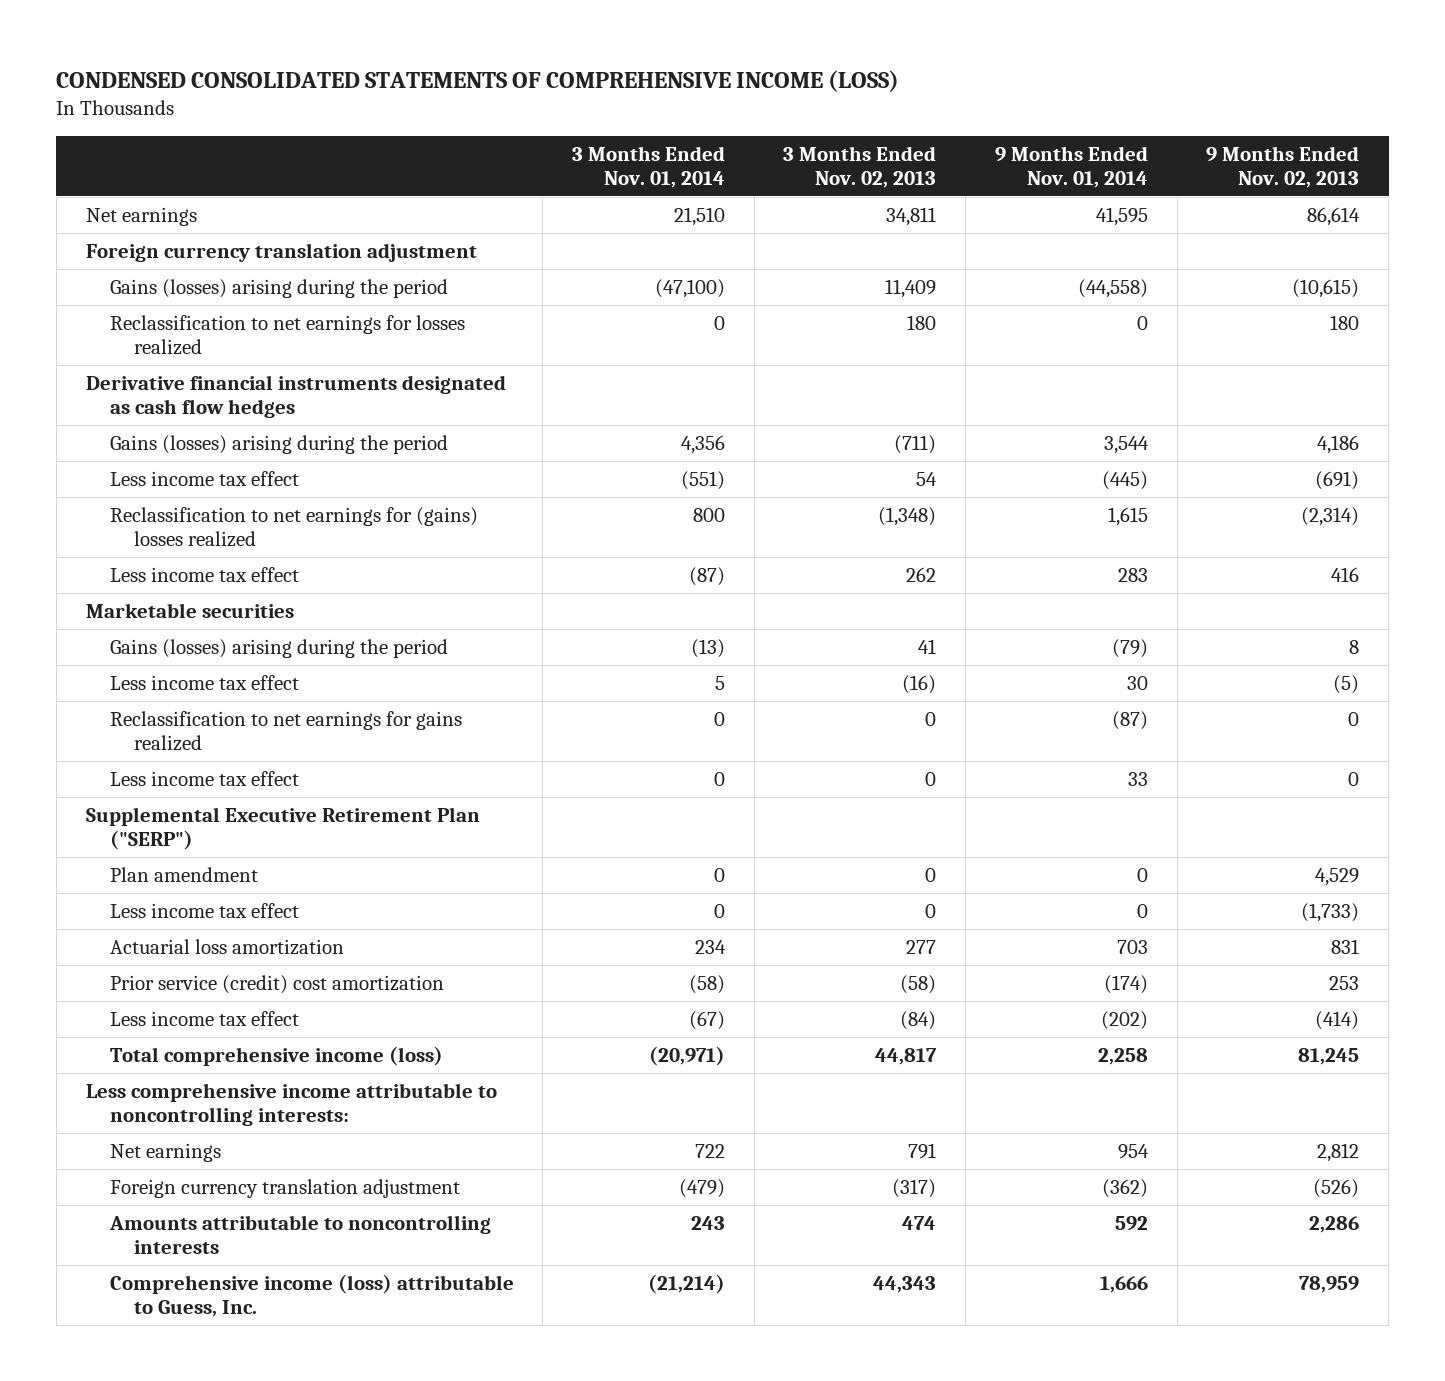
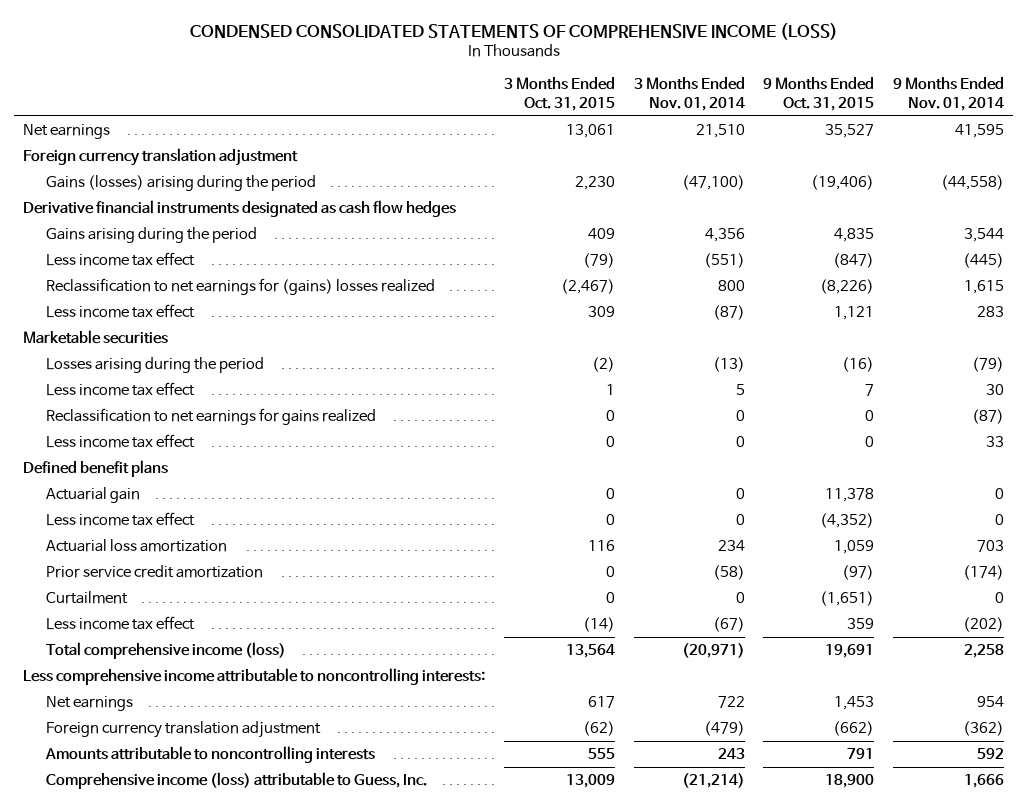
[783,145,937,188] 3 Months Ended Nov. 02, 2013 -> none
[1206,145,1360,188] 9 Months Ended Nov. 02, 2013 -> none
none -> [504,77,616,111] 3 Months Ended Oct. 31, 2015
none -> [763,77,875,111] 9 Months Ended Oct. 31, 2015
[109,315,465,355] Reclassification to net earnings for losses realized -> none
[109,435,448,455] Gains (losses) arising during the period -> [46,227,258,244] Gains arising during the period
[109,639,448,659] Gains (losses) arising during the period -> [46,357,265,374] Losses arising during the period
[109,867,258,883] Plan amendment -> none
[85,807,480,850] Supplemental Executive Retirement Plan ("SERP") -> [23,460,169,478] Defined benefit plans
none -> [46,487,141,504] Actuarial gain
[109,975,444,995] Prior service (credit) cost amortization -> [46,565,264,579] Prior service credit amortization
none -> [46,591,129,605] Curtailment

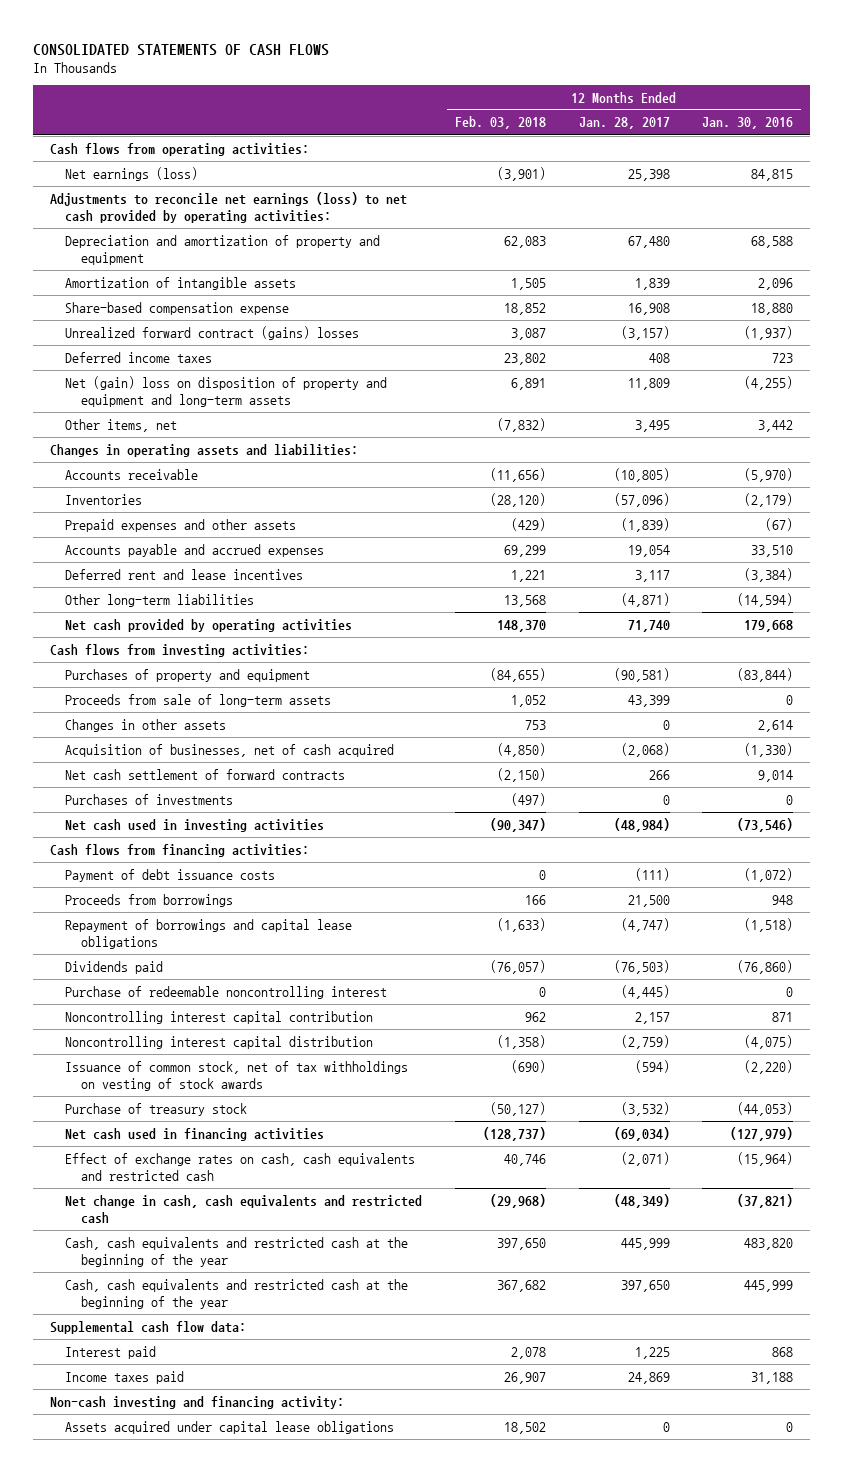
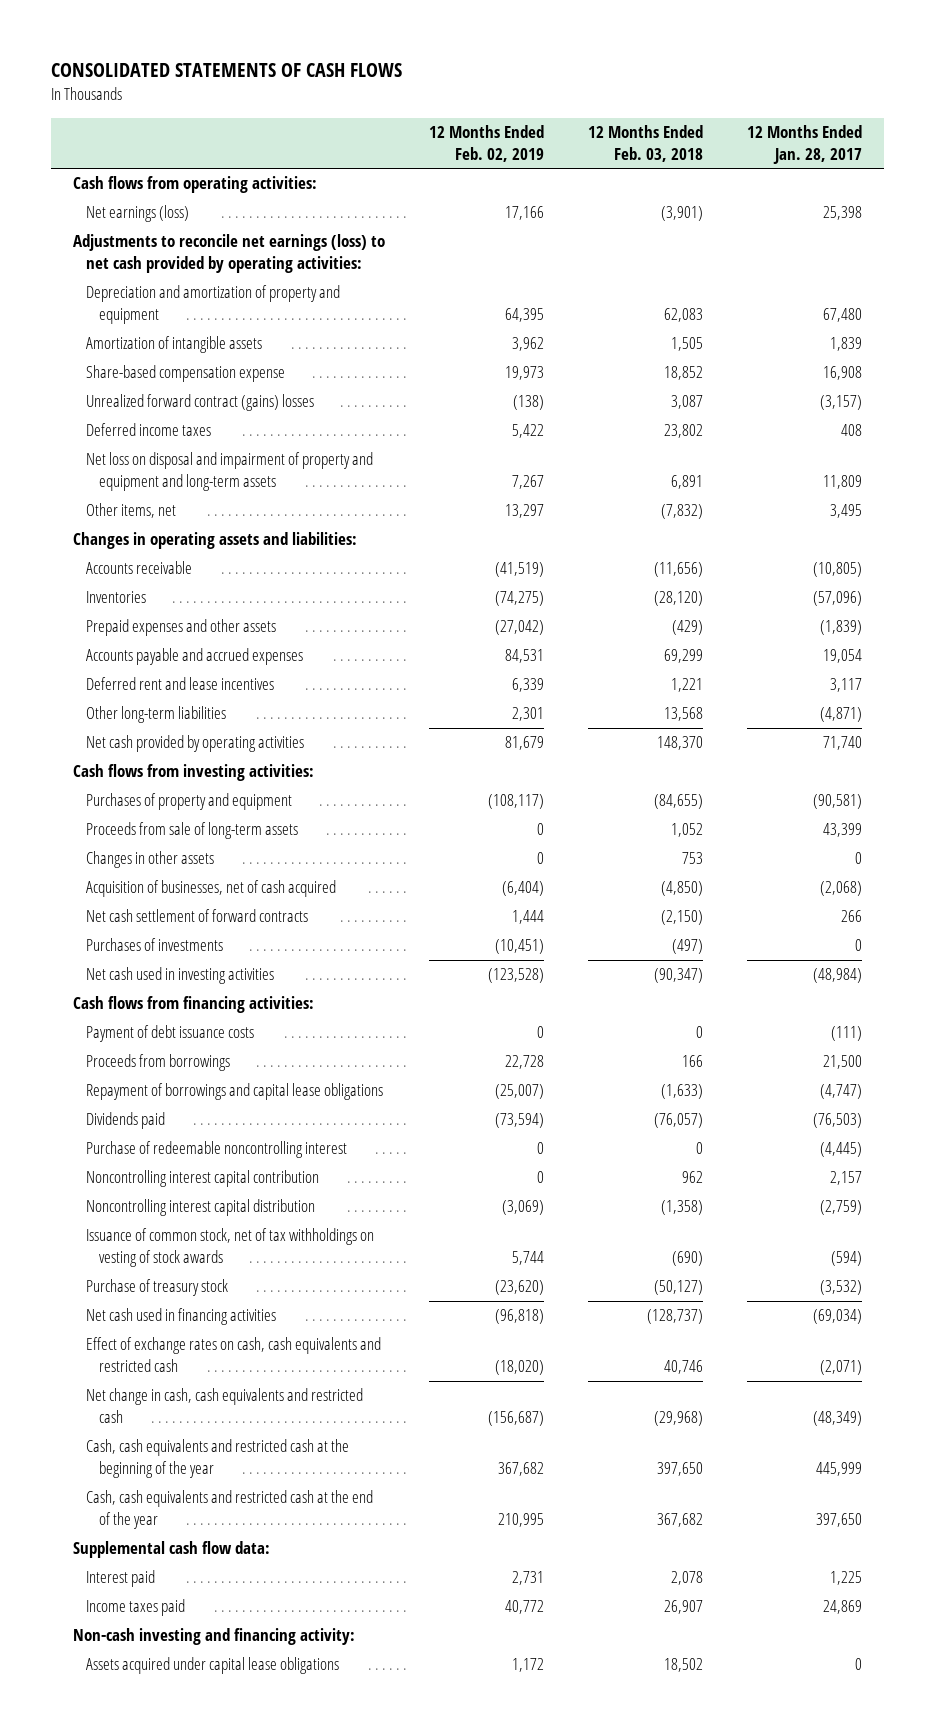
[702,117,794,130] Jan. 30, 2016 -> none
none -> [428,125,544,163] 12 Months Ended Feb. 02, 2019
[65,375,388,407] Net (gain) loss on disposition of property and equipment and long-term assets -> [86,452,374,492] Net loss on disposal and impairment of property and equipment and long-term assets
[65,1278,409,1309] Cash, cash equivalents and restricted cash at the beginning of the year -> [86,1490,374,1530] Cash, cash equivalents and restricted cash at the end of the year

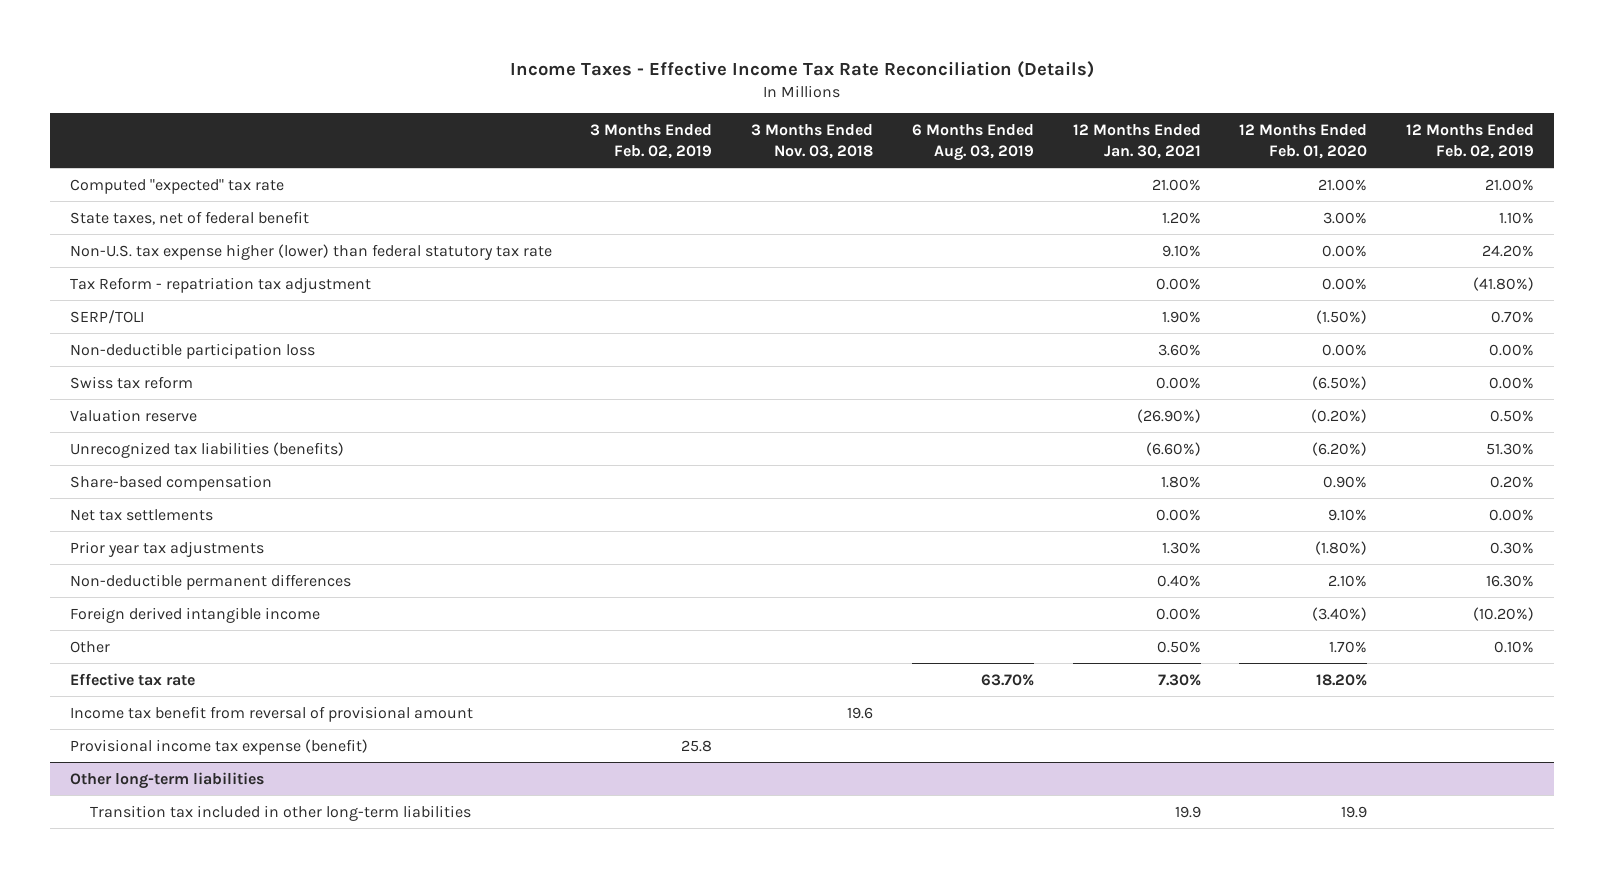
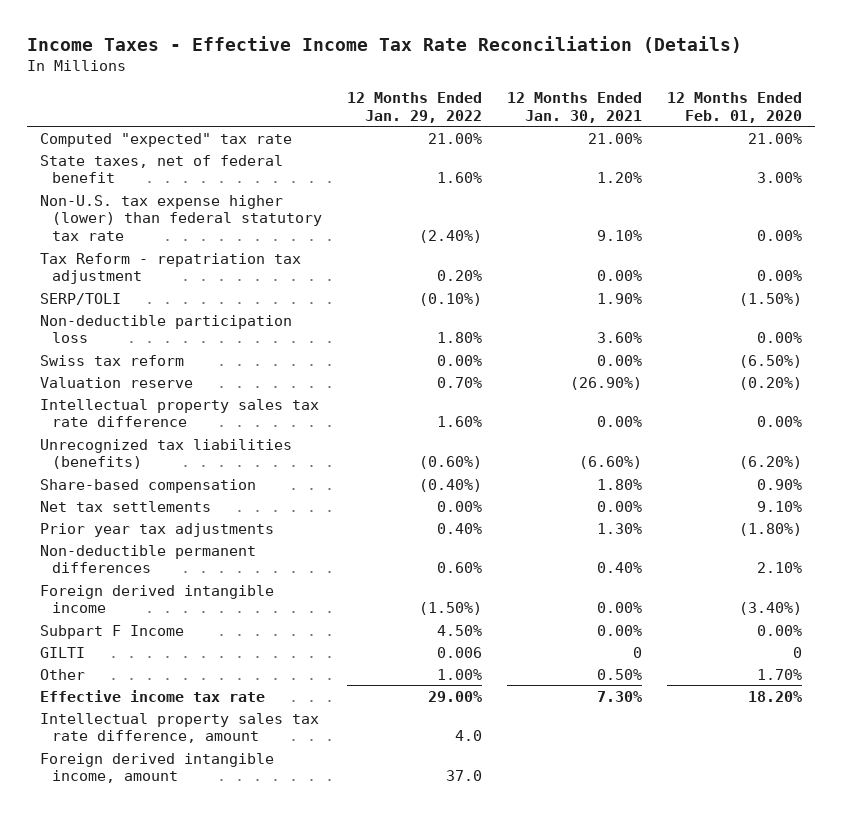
[590,124,713,159] 3 Months Ended Feb. 02, 2019 -> none
[751,124,874,159] 3 Months Ended Nov. 03, 2018 -> none
[911,124,1034,161] 6 Months Ended Aug. 03, 2019 -> none
[1406,124,1535,159] 12 Months Ended Feb. 02, 2019 -> none
none -> [347,91,483,123] 12 Months Ended Jan. 29, 2022
none -> [39,398,319,428] Intellectual property sales tax rate difference
none -> [39,624,184,639] Subpart F Income
none -> [39,646,85,658] GILTI
[69,705,473,722] Income tax benefit from reversal of provisional amount -> none
[69,738,368,755] Provisional income tax expense (benefit) -> none
[69,771,264,789] Other long-term liabilities -> none
[90,804,472,821] Transition tax included in other long-term liabilities -> none
[69,672,195,686] Effective tax rate -> [39,689,265,702] Effective income tax rate
none -> [39,712,319,744] Intellectual property sales tax rate difference, amount
none -> [39,752,274,784] Foreign derived intangible income, amount

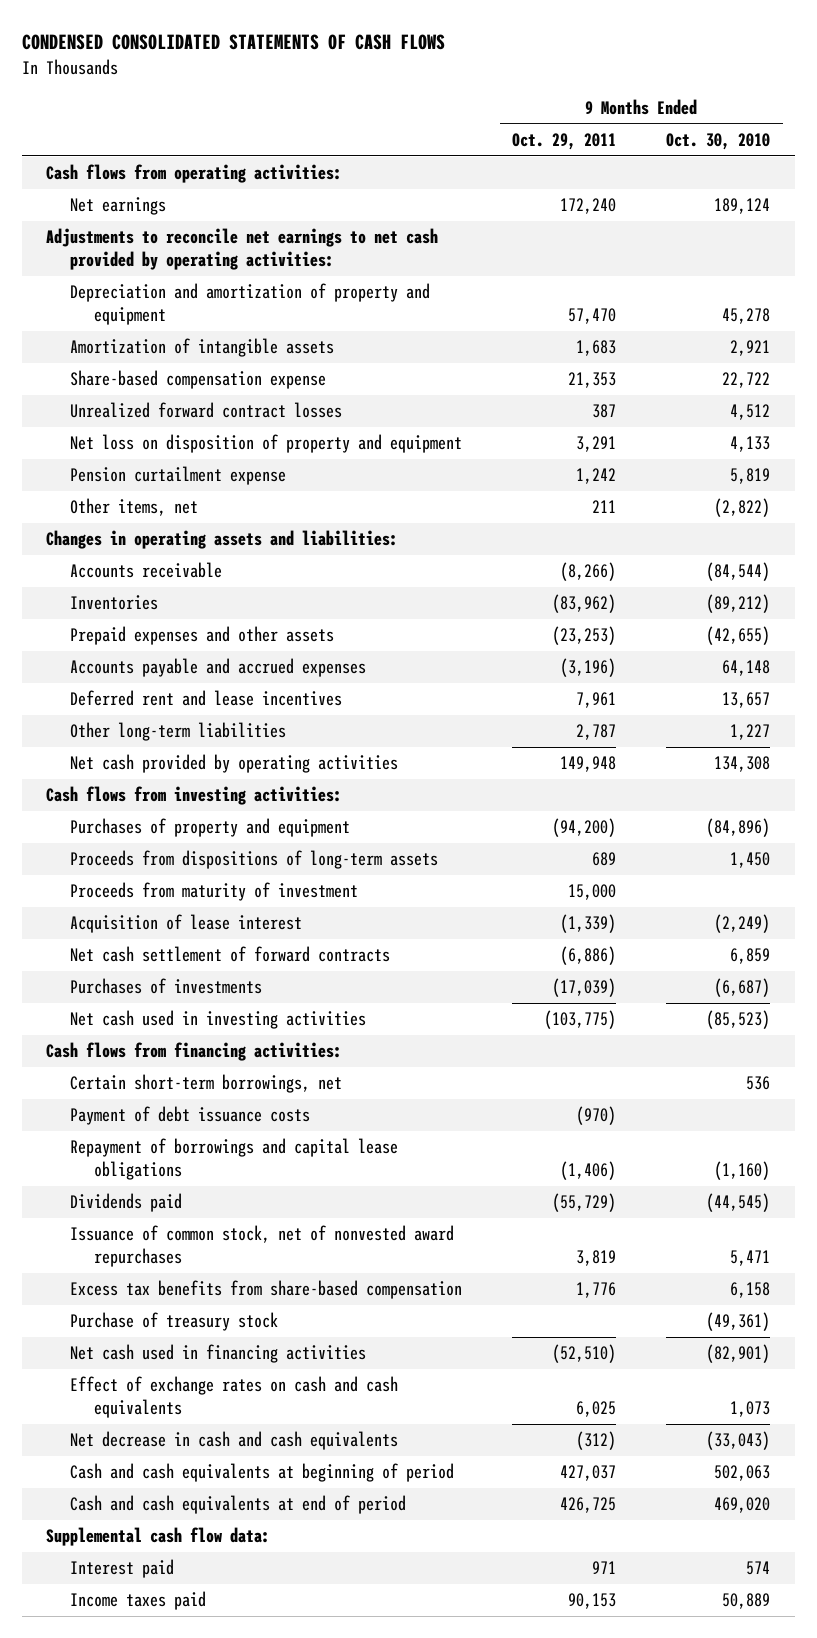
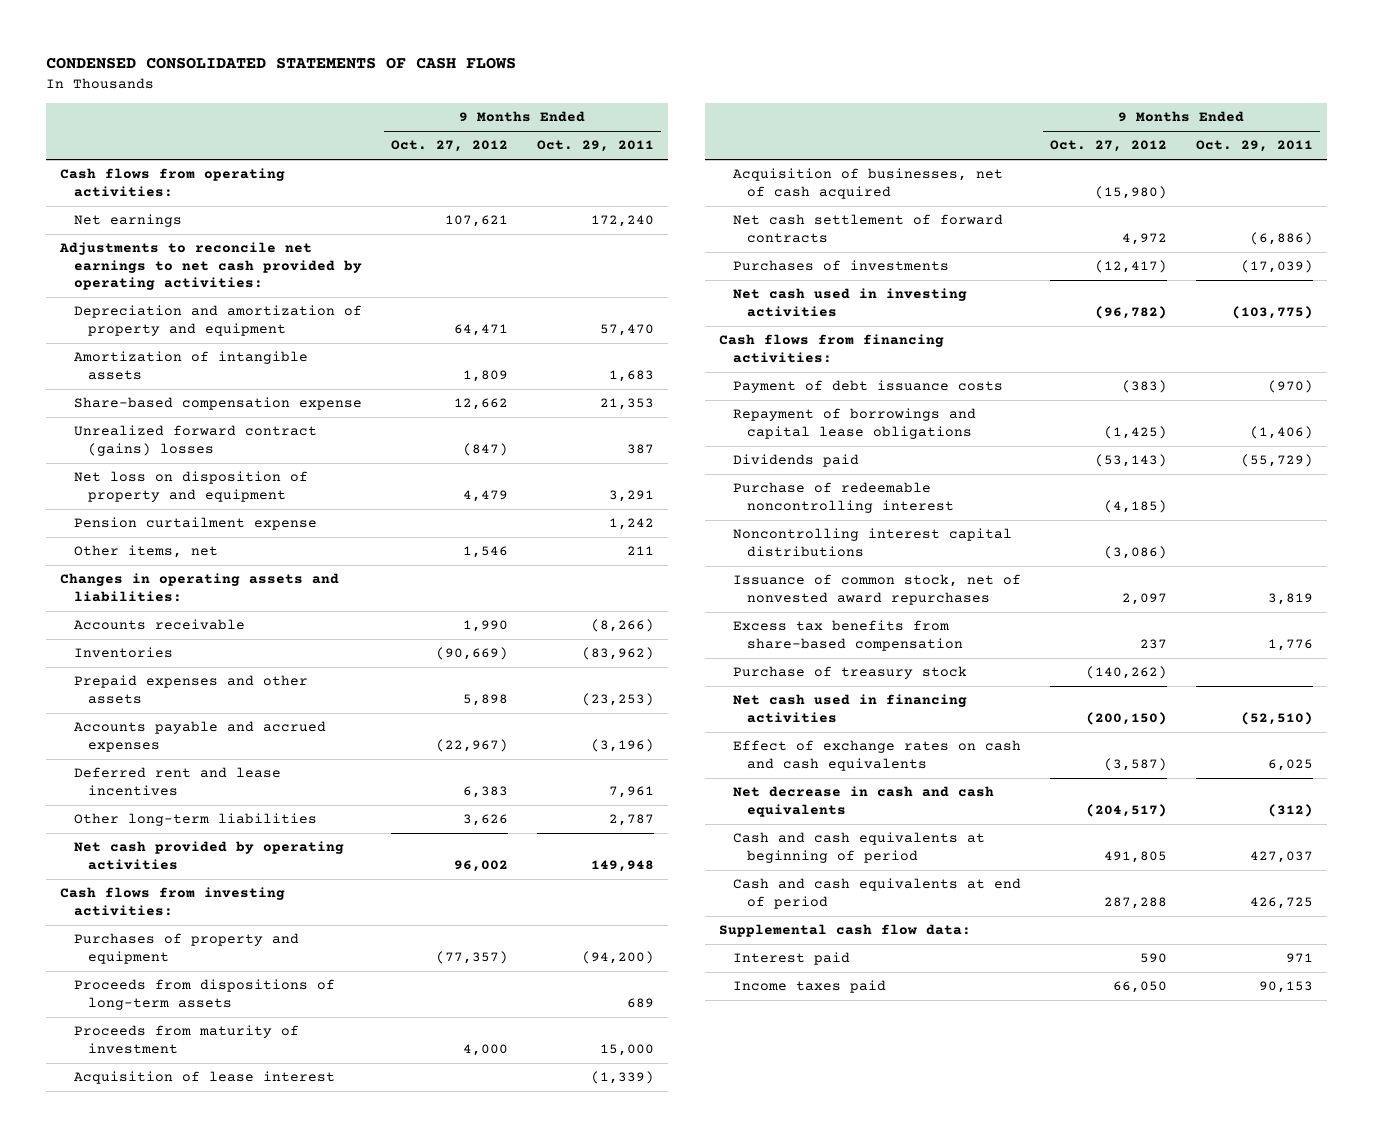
[666,132,771,150] Oct. 30, 2010 -> none
none -> [390,140,508,153] Oct. 27, 2012
[70,402,343,419] Unrealized forward contract losses -> [74,425,318,456] Unrealized forward contract (gains) losses
none -> [733,168,1004,199] Acquisition of businesses, net of cash acquired
[70,1074,343,1094] Certain short-term borrowings, net -> none
none -> [733,482,955,513] Purchase of redeemable noncontrolling interest
none -> [733,528,1013,557] Noncontrolling interest capital distributions

